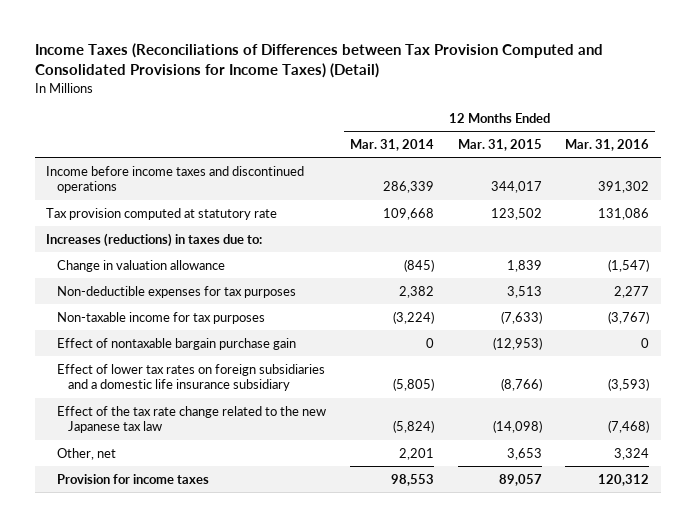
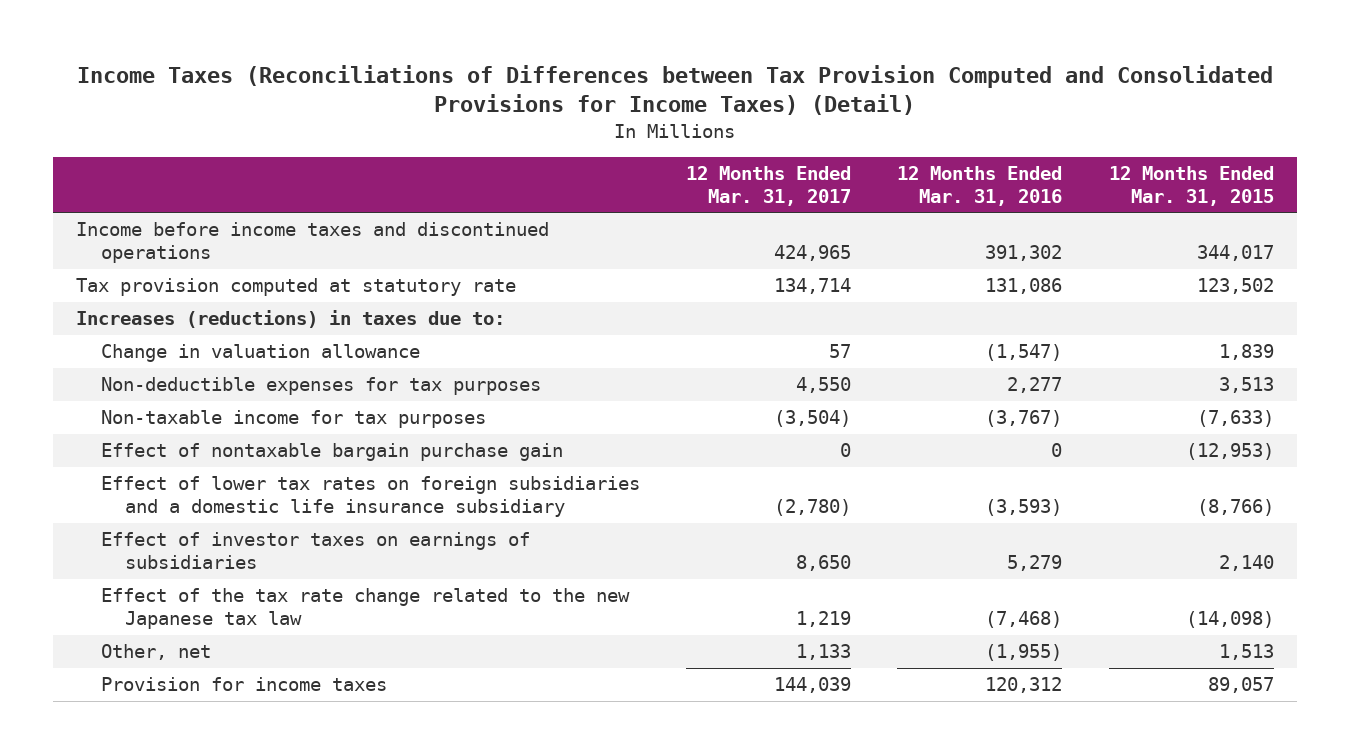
[349,138,434,151] Mar. 31, 2014 -> none
none -> [686,166,852,206] 12 Months Ended Mar. 31, 2017
none -> [100,532,530,570] Effect of investor taxes on earnings of subsidiaries
[506,447,542,460] 3,653 -> [1218,644,1274,661] 1,513
[614,447,650,460] 3,324 -> [985,644,1063,662] (1,955)

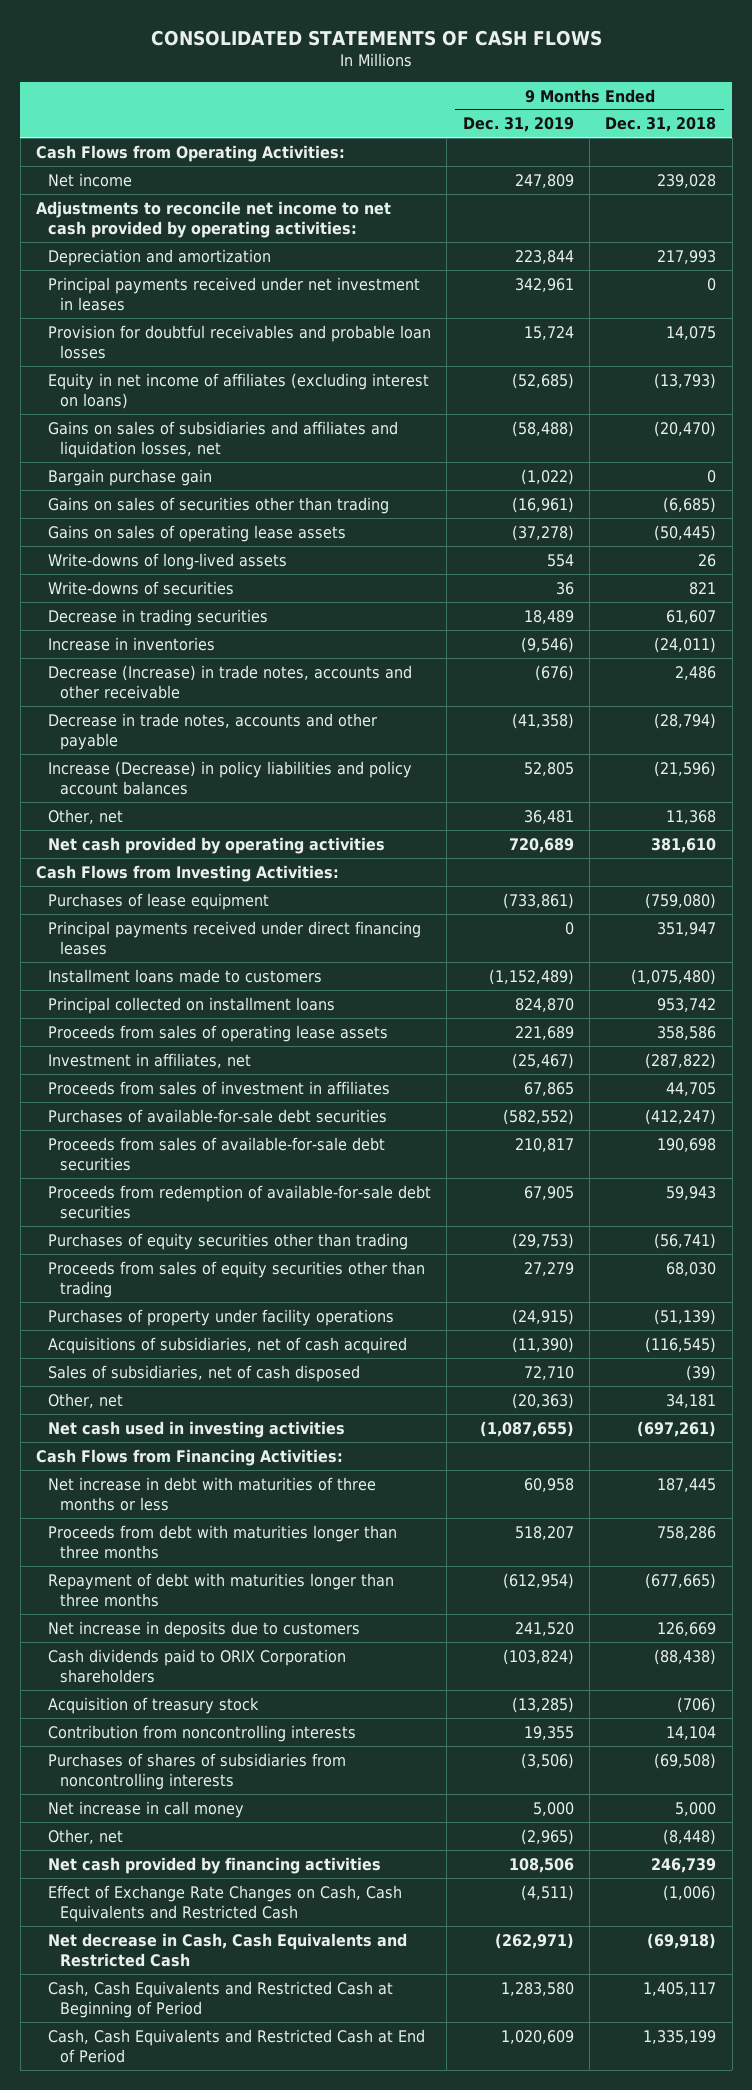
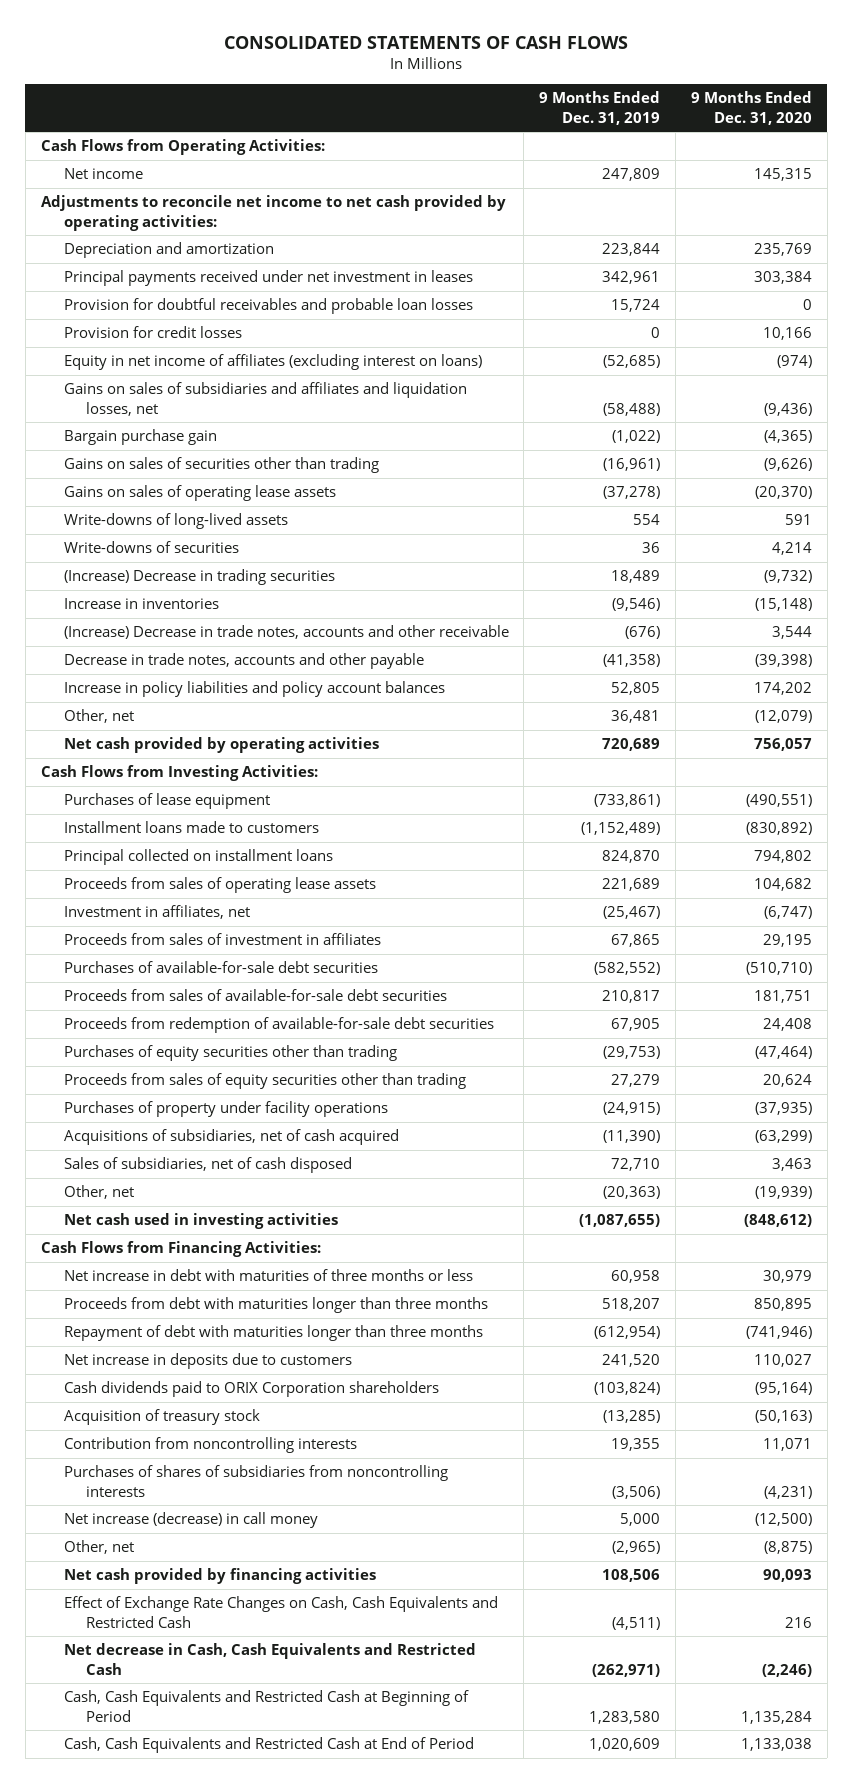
[605,117,717,133] Dec. 31, 2018 -> none
none -> [691,91,813,125] 9 Months Ended Dec. 31, 2020
none -> [63,326,242,339] Provision for credit losses
[47,608,268,626] Decrease in trading securities -> [63,569,335,586] (Increase) Decrease in trading securities
[47,664,412,699] Decrease (Increase) in trade notes, accounts and other receivable -> [63,625,509,640] (Increase) Decrease in trade notes, accounts and other receivable
[47,760,412,795] Increase (Decrease) in policy liabilities and policy account balances -> [63,681,445,698] Increase in policy liabilities and policy account balances
[47,920,421,955] Principal payments received under direct financing leases -> none
[47,1800,244,1818] Net increase in call money -> [63,1512,318,1529] Net increase (decrease) in call money

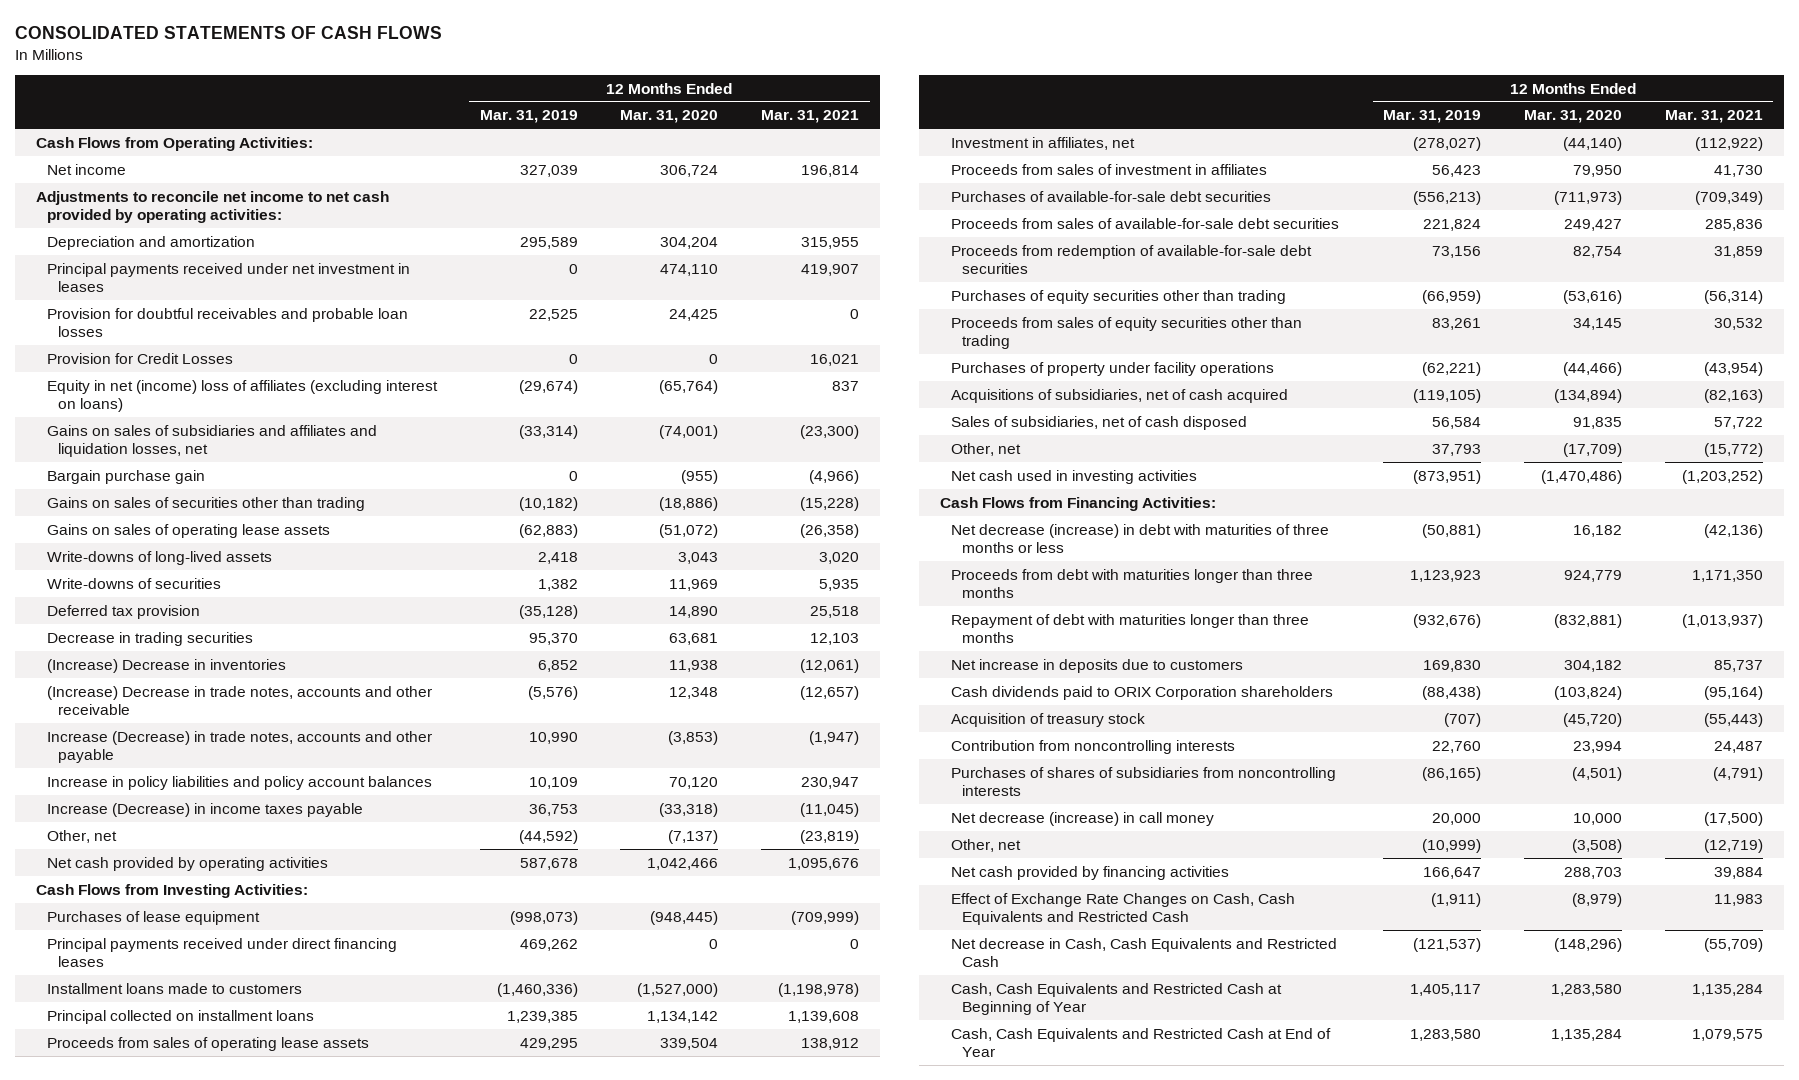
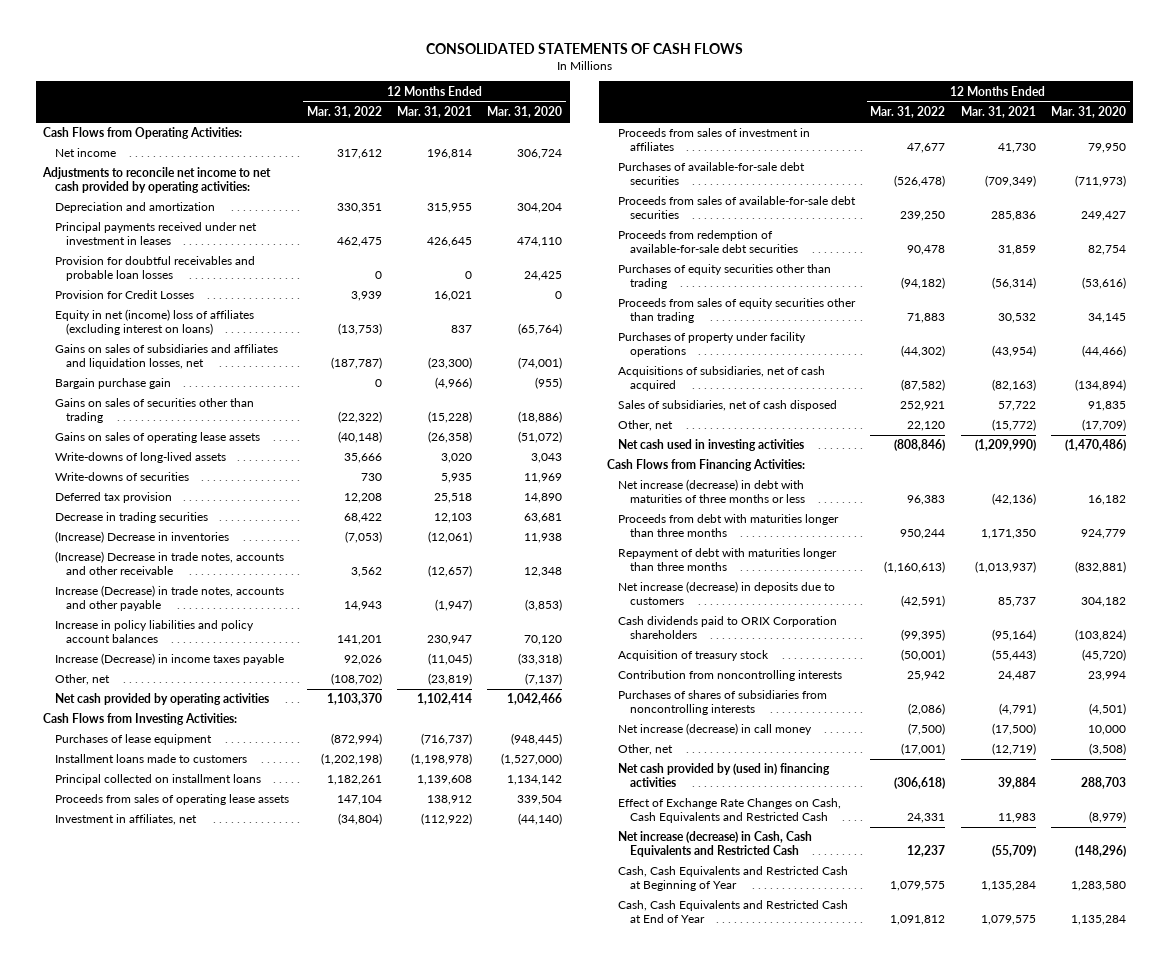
[479,110,578,124] Mar. 31, 2019 -> none
none -> [307,106,383,119] Mar. 31, 2022
[800,263,859,276] 419,907 -> [427,237,473,248] 426,645
[787,857,859,870] 1,095,676 -> [417,693,473,706] 1,102,414
[47,937,398,967] Principal payments received under direct financing leases -> none
[790,910,859,925] (709,999) -> [421,733,473,746] (716,737)
[1681,469,1763,484] (1,203,252) -> [974,439,1036,452] (1,209,990)
[950,523,1329,553] Net decrease (increase) in debt with maturities of three months or less -> [618,479,805,504] Net increase (decrease) in debt with maturities of three months or less
[950,658,1243,673] Net increase in deposits due to customers -> [618,581,836,606] Net increase (decrease) in deposits due to customers
[950,811,1214,826] Net decrease (increase) in call money -> [618,723,813,736] Net increase (decrease) in call money
[950,865,1229,880] Net cash provided by financing activities -> [618,763,831,788] Net cash provided by (used in) financing activities
[950,937,1337,967] Net decrease in Cash, Cash Equivalents and Restricted Cash -> [618,831,813,858] Net increase (decrease) in Cash, Cash Equivalents and Restricted Cash

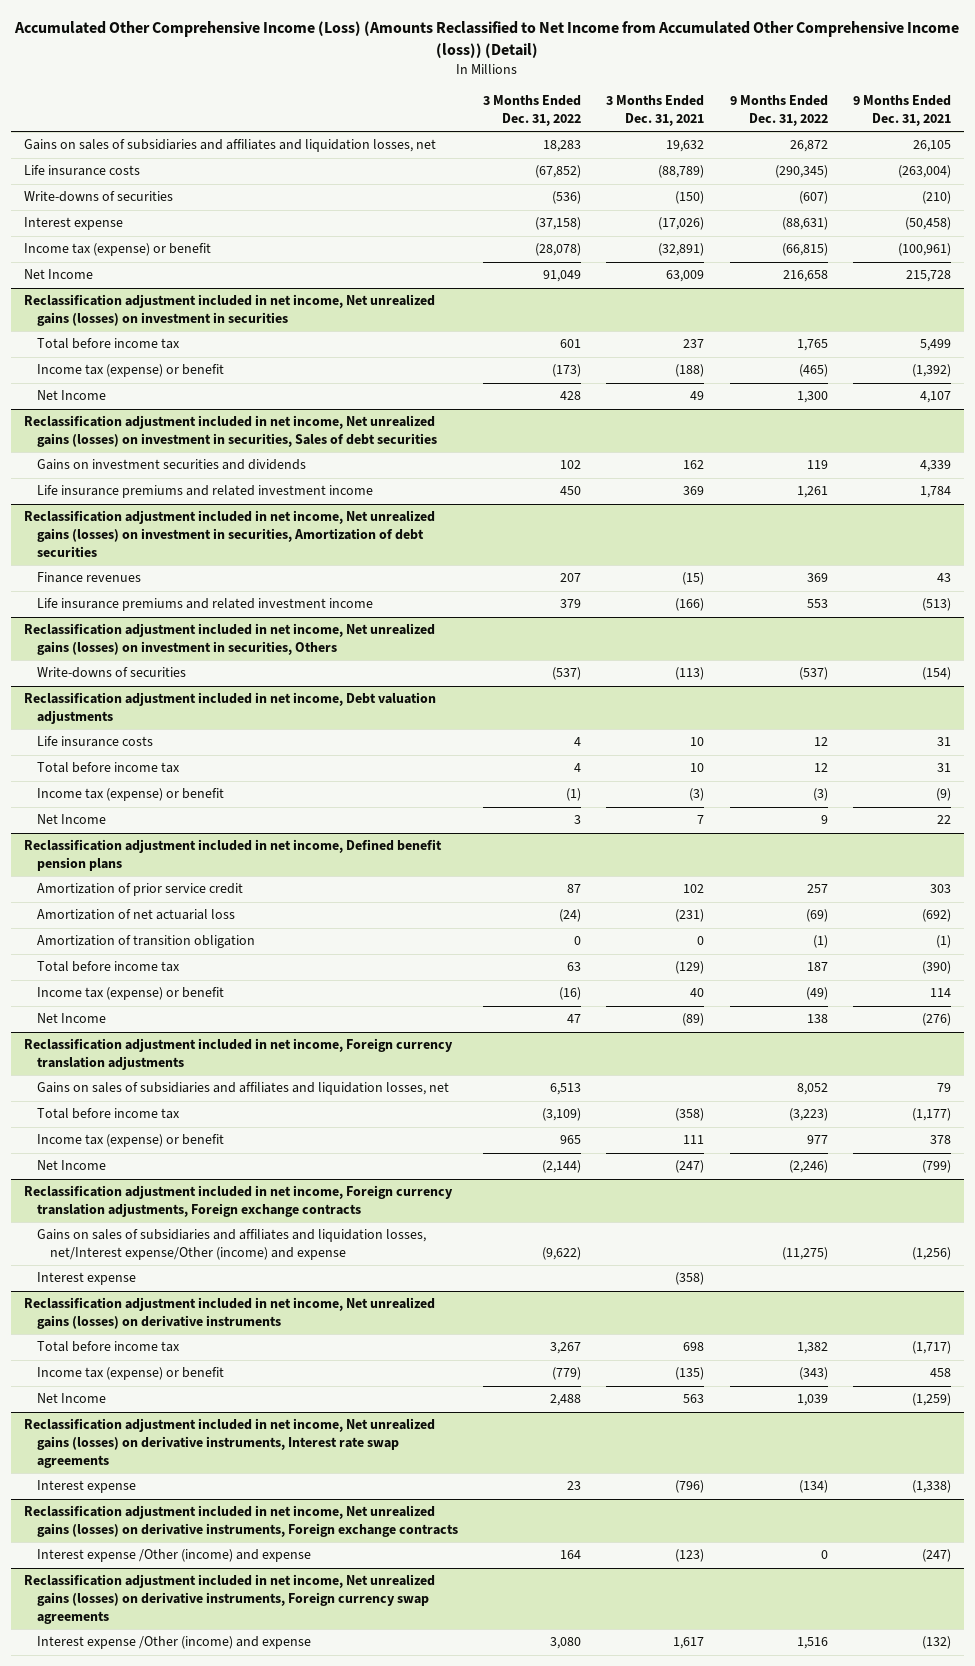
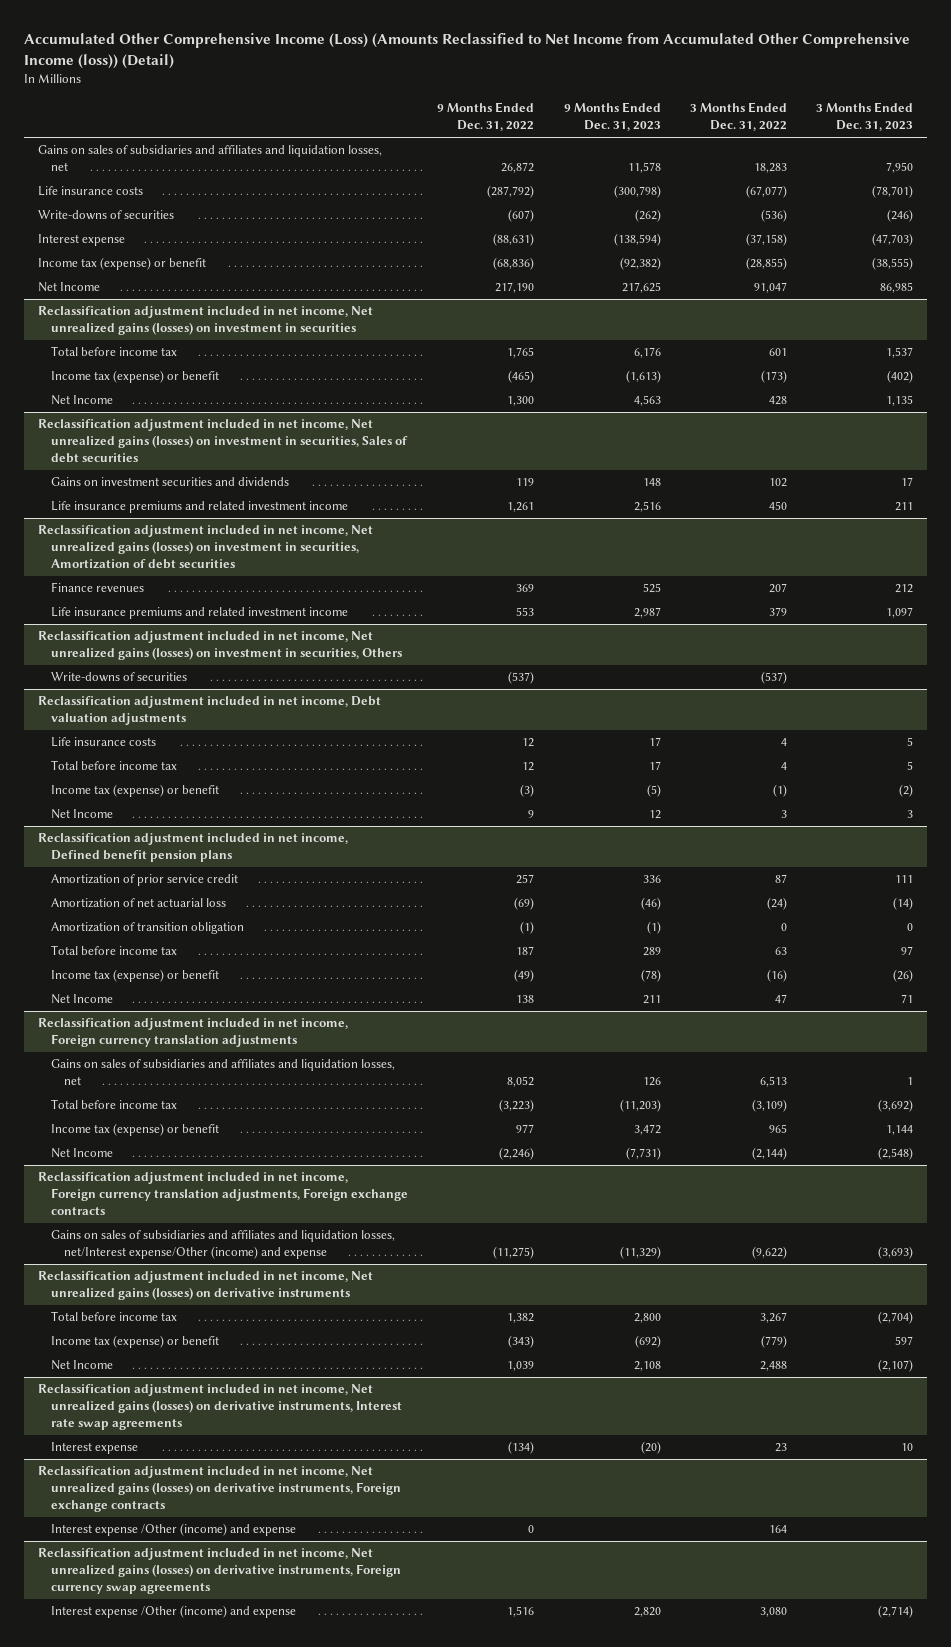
[606,95,705,126] 3 Months Ended Dec. 31, 2021 -> none
[852,95,951,126] 9 Months Ended Dec. 31, 2021 -> none
none -> [563,102,661,132] 9 Months Ended Dec. 31, 2023
none -> [815,102,913,132] 3 Months Ended Dec. 31, 2023
[535,165,582,179] (67,852) -> [745,185,787,199] (67,077)
[774,165,828,179] (290,345) -> [487,185,535,199] (287,792)
[535,243,582,257] (28,078) -> [745,257,787,271] (28,855)
[781,243,828,257] (66,815) -> [493,257,535,271] (68,836)
[543,270,582,283] 91,049 -> [753,282,787,294] 91,047
[782,270,828,283] 216,658 -> [495,282,535,294] 217,190
[36,1272,136,1286] Interest expense -> none

